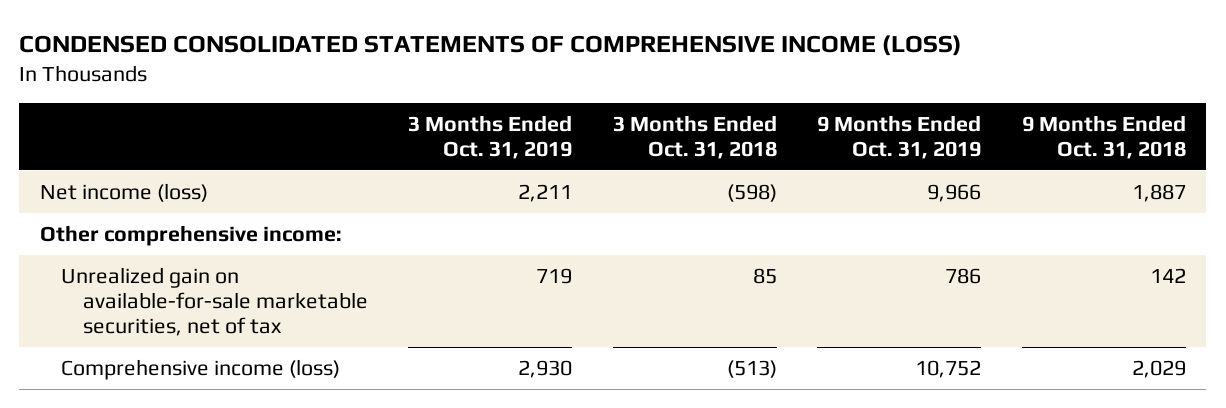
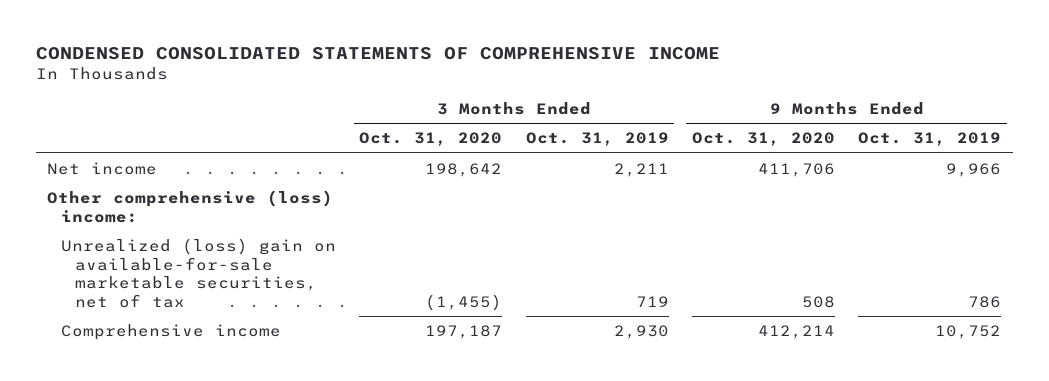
[19,35,963,57] CONDENSED CONSOLIDATED STATEMENTS OF COMPREHENSIVE INCOME (LOSS) -> [35,46,720,60] CONDENSED CONSOLIDATED STATEMENTS OF COMPREHENSIVE INCOME
[612,114,777,159] 3 Months Ended Oct. 31, 2018 -> none
[1022,114,1187,159] 9 Months Ended Oct. 31, 2018 -> none
none -> [359,132,503,147] Oct. 31, 2020
none -> [691,132,835,147] Oct. 31, 2020
[39,182,208,202] Net income (loss) -> [47,161,158,175] Net income
[39,224,342,246] Other comprehensive income: -> [47,189,334,223] Other comprehensive (loss) income:
[61,266,368,336] Unrealized gain on available-for-sale marketable securities, net of tax -> [61,237,337,308] Unrealized (loss) gain on available-for-sale marketable securities, net of tax
[61,358,341,380] Comprehensive income (loss) -> [61,323,282,340] Comprehensive income

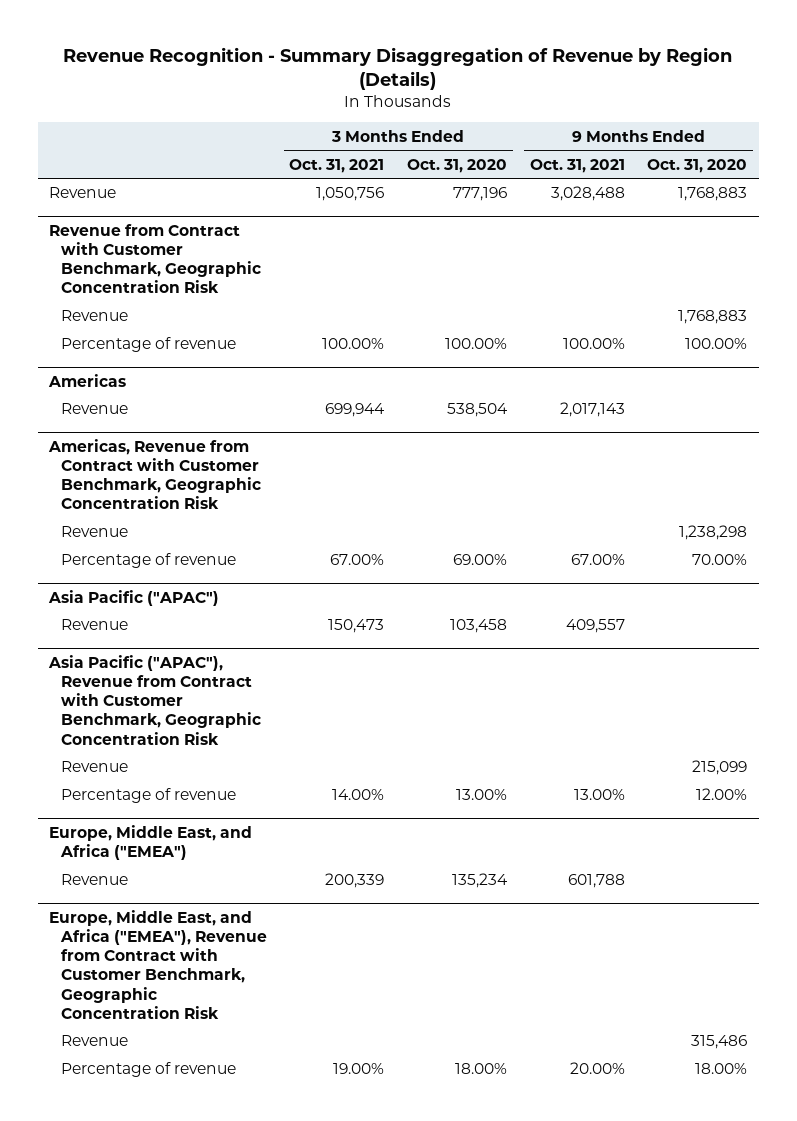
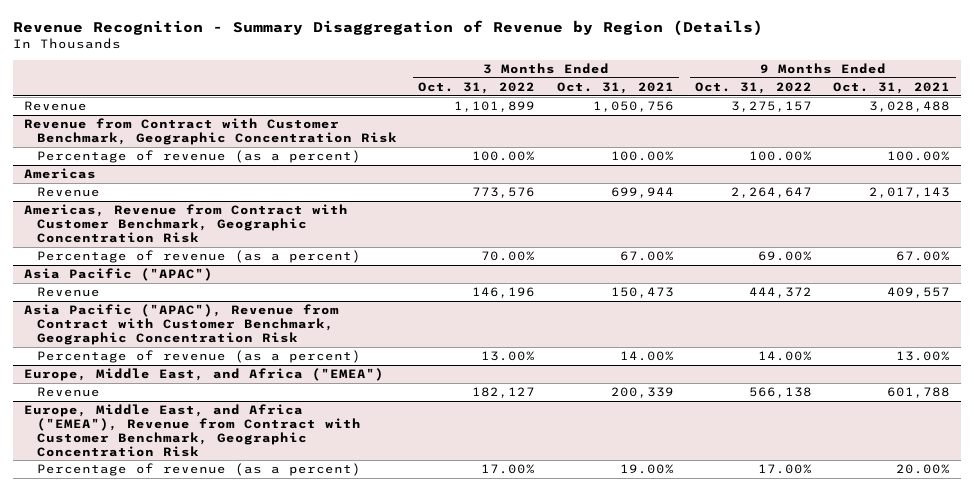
[407,158,508,173] Oct. 31, 2020 -> none
[647,158,748,173] Oct. 31, 2020 -> none
none -> [418,82,536,95] Oct. 31, 2022
none -> [695,82,813,95] Oct. 31, 2022
[60,310,128,322] Revenue -> none
[60,337,236,353] Percentage of revenue -> [36,150,361,164] Percentage of revenue (as a percent)
[60,526,128,538] Revenue -> none
[60,553,236,569] Percentage of revenue -> [36,250,361,264] Percentage of revenue (as a percent)
[60,761,128,773] Revenue -> none
[60,788,236,804] Percentage of revenue -> [36,350,361,364] Percentage of revenue (as a percent)
[60,1035,128,1047] Revenue -> none
[60,1062,236,1078] Percentage of revenue -> [36,463,361,477] Percentage of revenue (as a percent)

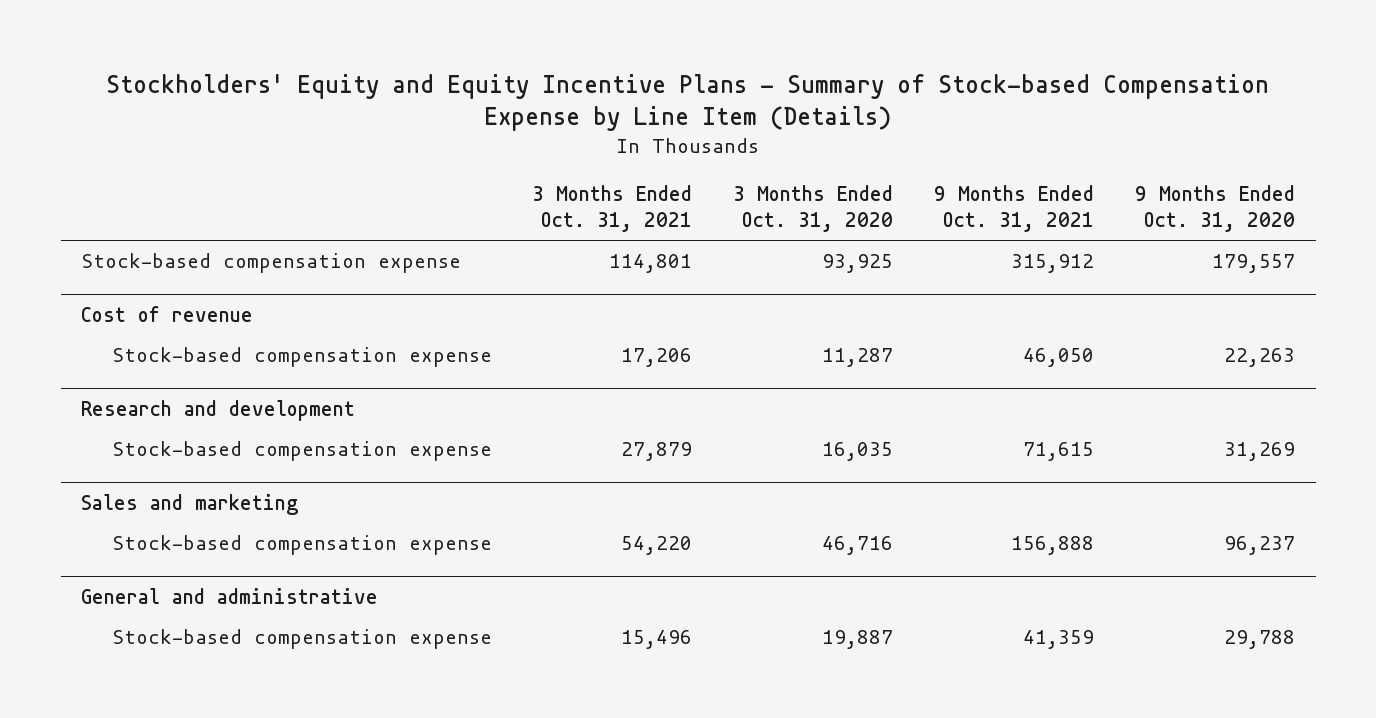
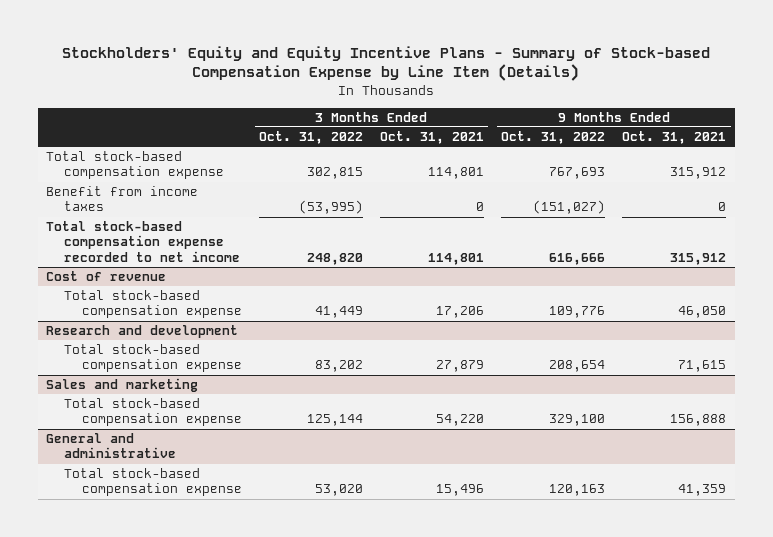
[733,184,894,233] 3 Months Ended Oct. 31, 2020 -> none
[1135,184,1296,233] 9 Months Ended Oct. 31, 2020 -> none
none -> [258,131,363,145] Oct. 31, 2022
none -> [501,131,606,145] Oct. 31, 2022
[81,253,462,274] Stock-based compensation expense -> [46,151,224,180] Total stock-based compensation expense
none -> [46,186,199,212] Benefit from income taxes
none -> [46,221,240,262] Total stock-based compensation expense recorded to net income
[111,347,492,368] Stock-based compensation expense -> [63,290,242,319] Total stock-based compensation expense
[111,441,492,462] Stock-based compensation expense -> [63,344,242,373] Total stock-based compensation expense
[111,535,492,556] Stock-based compensation expense -> [63,398,242,427] Total stock-based compensation expense
[111,629,492,650] Stock-based compensation expense -> [63,468,242,497] Total stock-based compensation expense

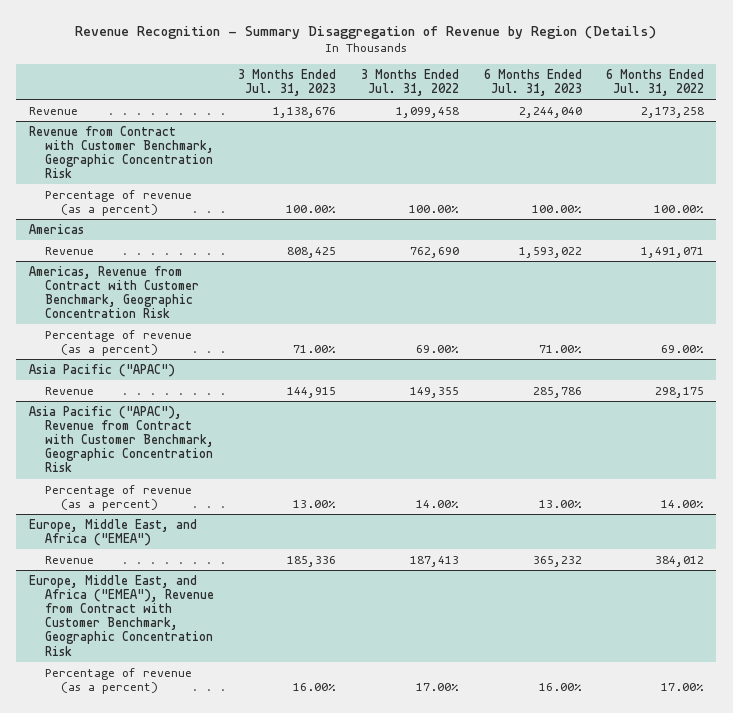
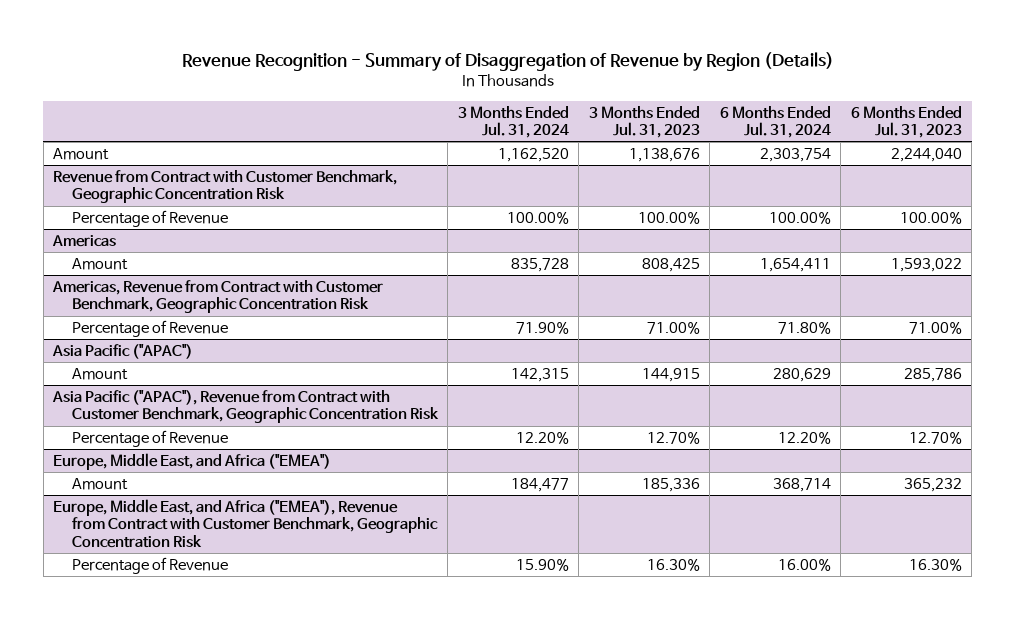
[75,25,657,39] Revenue Recognition - Summary Disaggregation of Revenue by Region (Details) -> [181,52,834,72] Revenue Recognition - Summary of Disaggregation of Revenue by Region (Details)
[361,68,460,97] 3 Months Ended Jul. 31, 2022 -> none
[606,68,705,97] 6 Months Ended Jul. 31, 2022 -> none
none -> [457,105,569,139] 3 Months Ended Jul. 31, 2024
none -> [719,105,831,139] 6 Months Ended Jul. 31, 2024
[28,106,78,115] Revenue -> [53,148,110,161] Amount
[44,189,192,216] Percentage of revenue (as a percent) -> [71,210,228,228] Percentage of Revenue
[44,246,94,255] Revenue -> [71,258,128,271] Amount
[44,329,192,356] Percentage of revenue (as a percent) -> [71,320,228,338] Percentage of Revenue
[44,386,94,395] Revenue -> [71,368,128,381] Amount
[44,484,192,511] Percentage of revenue (as a percent) -> [71,430,228,448] Percentage of Revenue
[293,499,337,508] 13.00% -> [646,431,700,445] 12.70%
[538,499,582,508] 13.00% -> [908,431,962,445] 12.70%
[44,555,94,564] Revenue -> [71,478,128,491] Amount
[44,667,192,694] Percentage of revenue (as a percent) -> [71,557,228,575] Percentage of Revenue
[293,682,337,691] 16.00% -> [646,558,700,572] 16.30%
[538,682,582,691] 16.00% -> [908,558,962,572] 16.30%

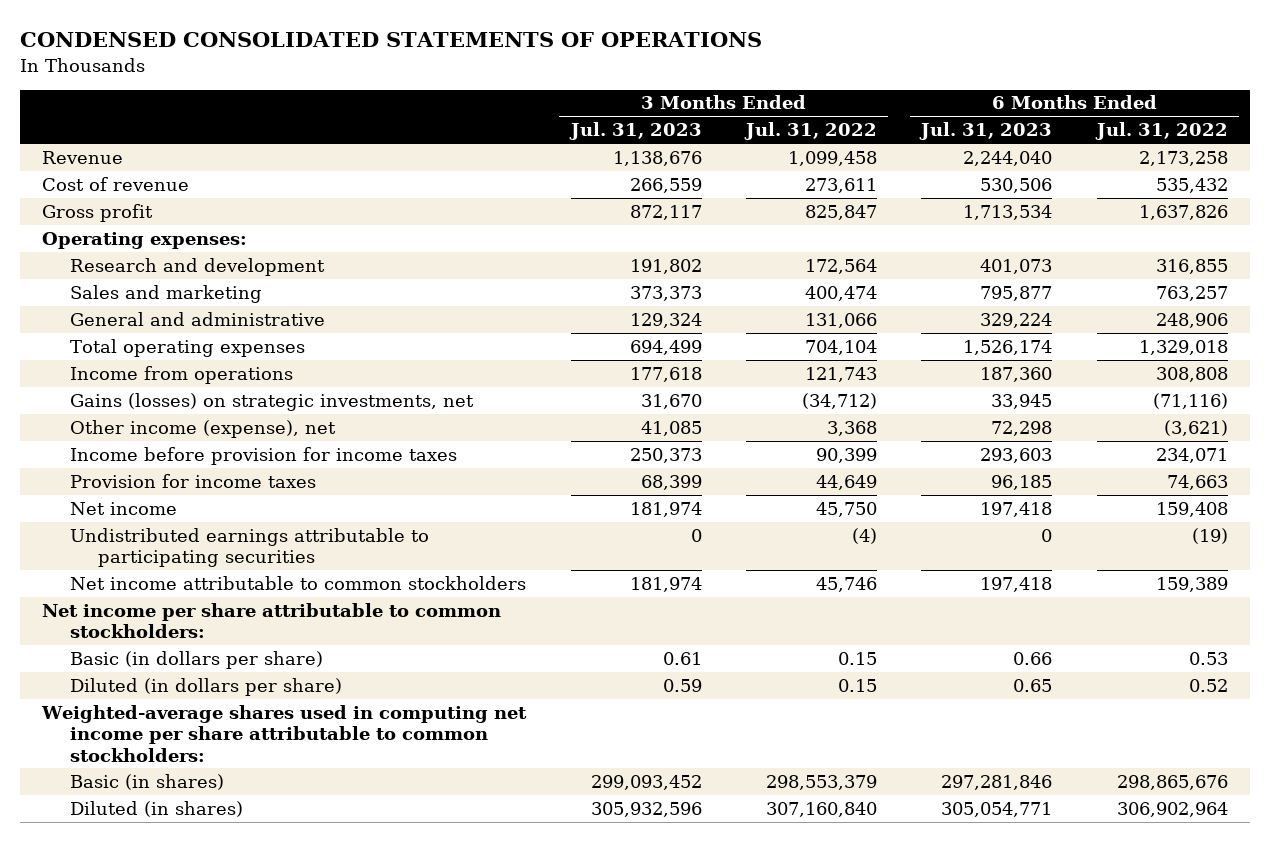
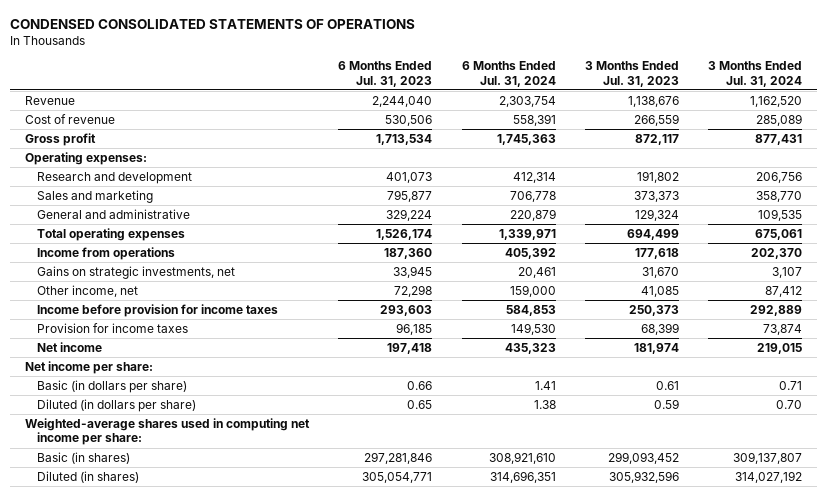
[743,122,877,141] Jul. 31, 2022 -> none
[1094,122,1228,141] Jul. 31, 2022 -> none
none -> [461,61,556,87] 6 Months Ended Jul. 31, 2024
none -> [708,61,803,87] 3 Months Ended Jul. 31, 2024
[70,392,475,411] Gains (losses) on strategic investments, net -> [36,265,235,279] Gains on strategic investments, net
[70,419,337,438] Other income (expense), net -> [36,284,138,297] Other income, net
[70,527,430,568] Undistributed earnings attributable to participating securities -> none
[70,575,527,590] Net income attributable to common stockholders -> none
[41,602,501,639] Net income per share attributable to common stockholders: -> [25,360,154,374] Net income per share:
[40,704,527,762] Weighted-average shares used in computing net income per share attributable to common stockholders: -> [25,417,311,446] Weighted-average shares used in computing net income per share:

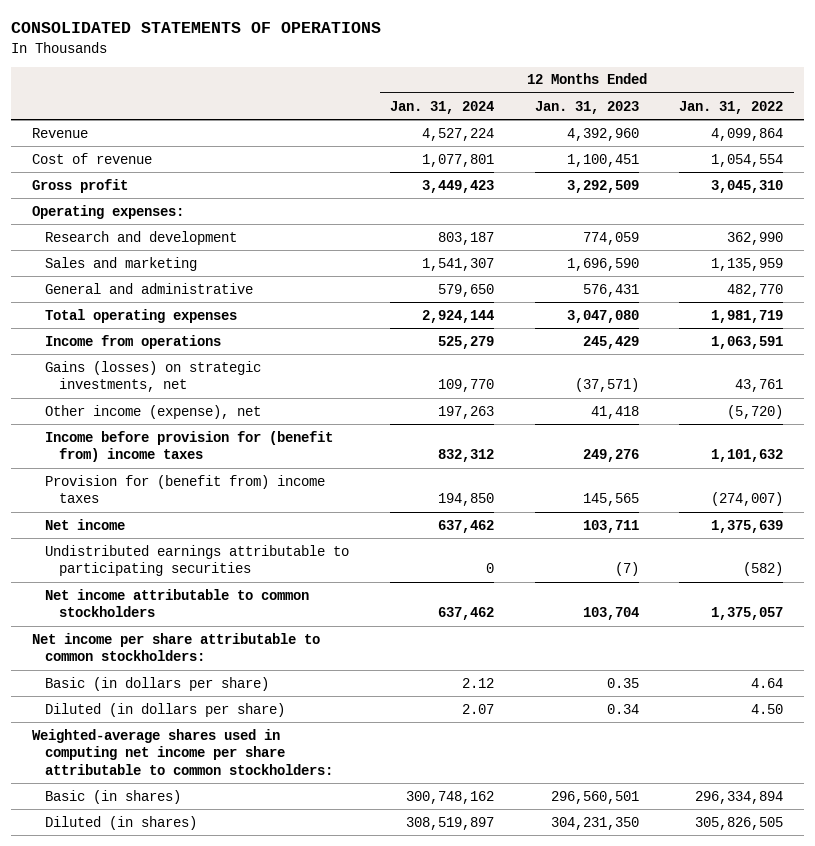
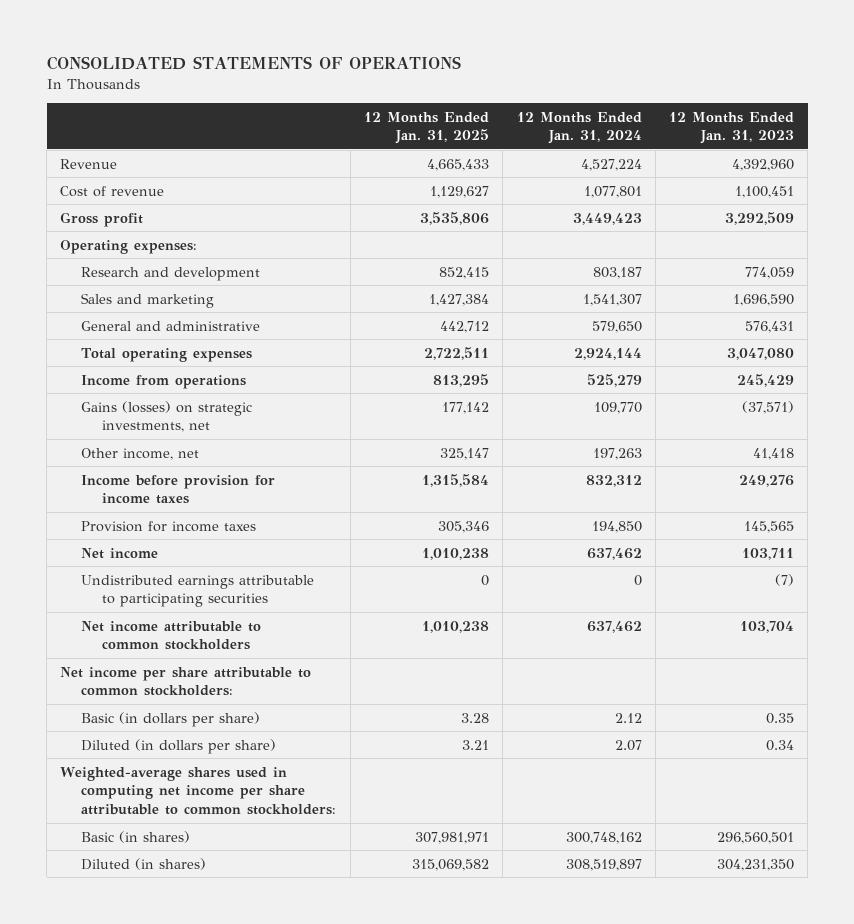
[679,100,784,114] Jan. 31, 2022 -> none
none -> [363,111,489,145] 12 Months Ended Jan. 31, 2025
[45,404,262,419] Other income (expense), net -> [81,447,200,460] Other income, net
[45,430,334,463] Income before provision for (benefit from) income taxes -> [81,474,276,505] Income before provision for income taxes
[45,474,326,504] Provision for (benefit from) income taxes -> [81,520,257,532] Provision for income taxes

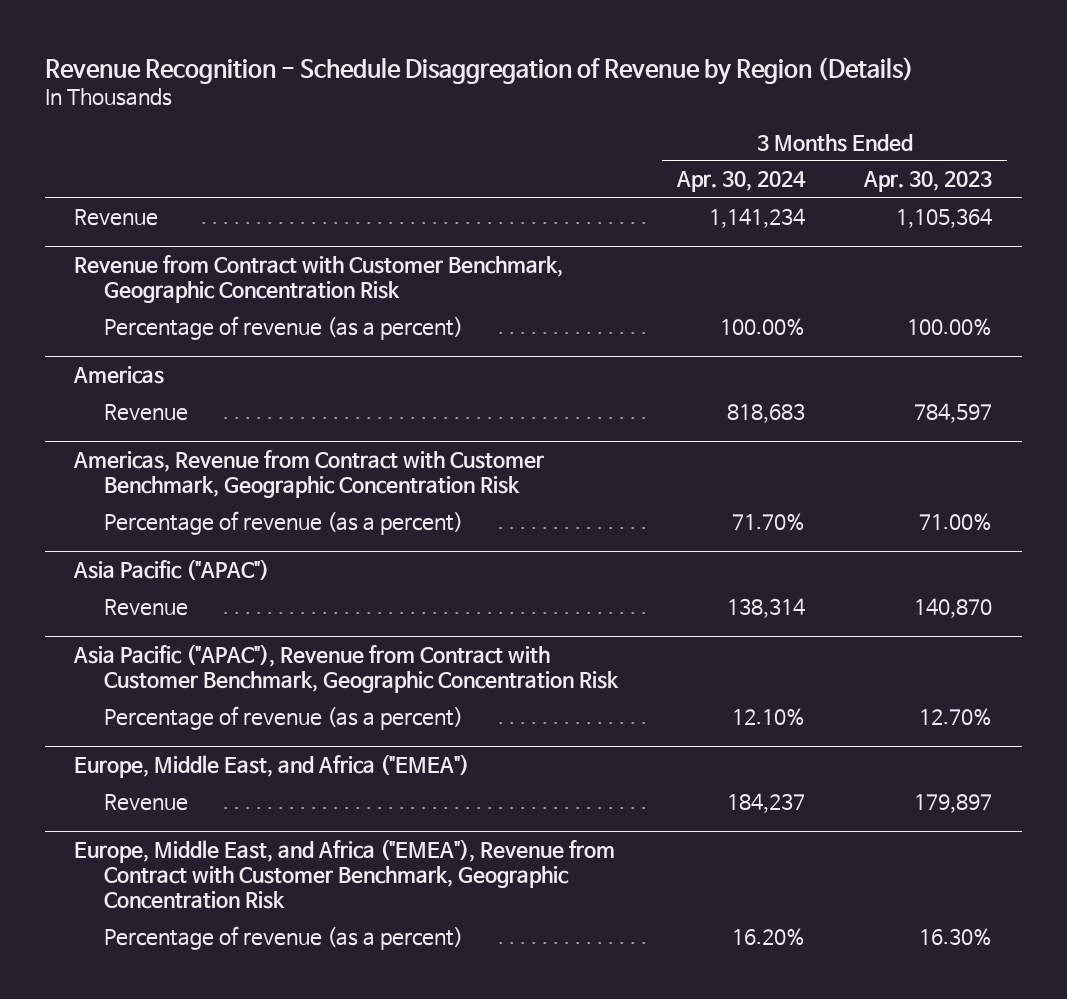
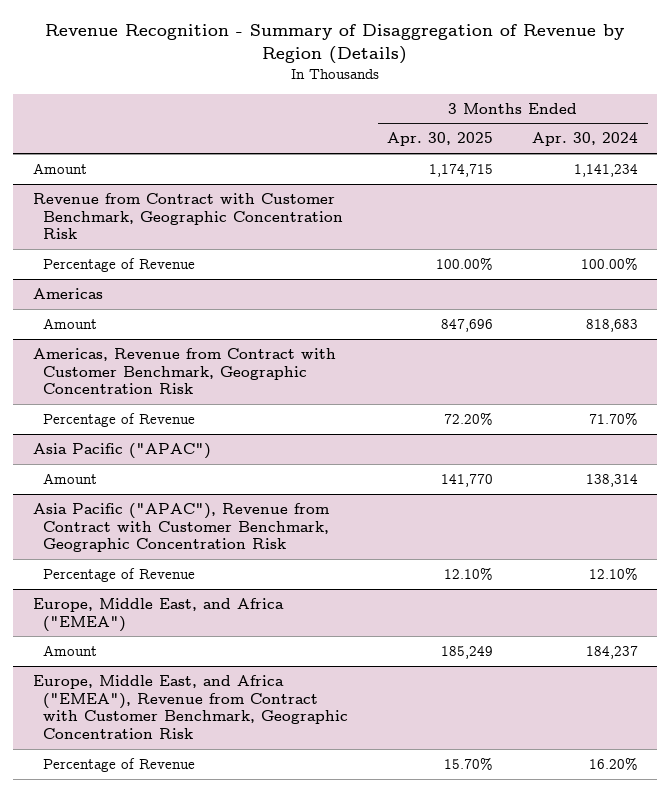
[44,56,914,85] Revenue Recognition - Schedule Disaggregation of Revenue by Region (Details) -> [45,24,625,65] Revenue Recognition - Summary of Disaggregation of Revenue by Region (Details)
[863,171,993,193] Apr. 30, 2023 -> none
none -> [387,132,494,147] Apr. 30, 2025
[74,208,159,226] Revenue -> [32,162,87,174] Amount
[103,315,463,340] Percentage of revenue (as a percent) -> [43,257,196,272] Percentage of Revenue
[103,403,188,421] Revenue -> [43,317,98,329] Amount
[103,510,463,535] Percentage of revenue (as a percent) -> [43,412,196,427] Percentage of Revenue
[103,598,188,616] Revenue -> [43,472,98,484] Amount
[103,705,463,730] Percentage of revenue (as a percent) -> [43,567,196,582] Percentage of Revenue
[103,793,188,811] Revenue -> [43,644,98,656] Amount
[103,925,463,950] Percentage of revenue (as a percent) -> [43,757,196,772] Percentage of Revenue

